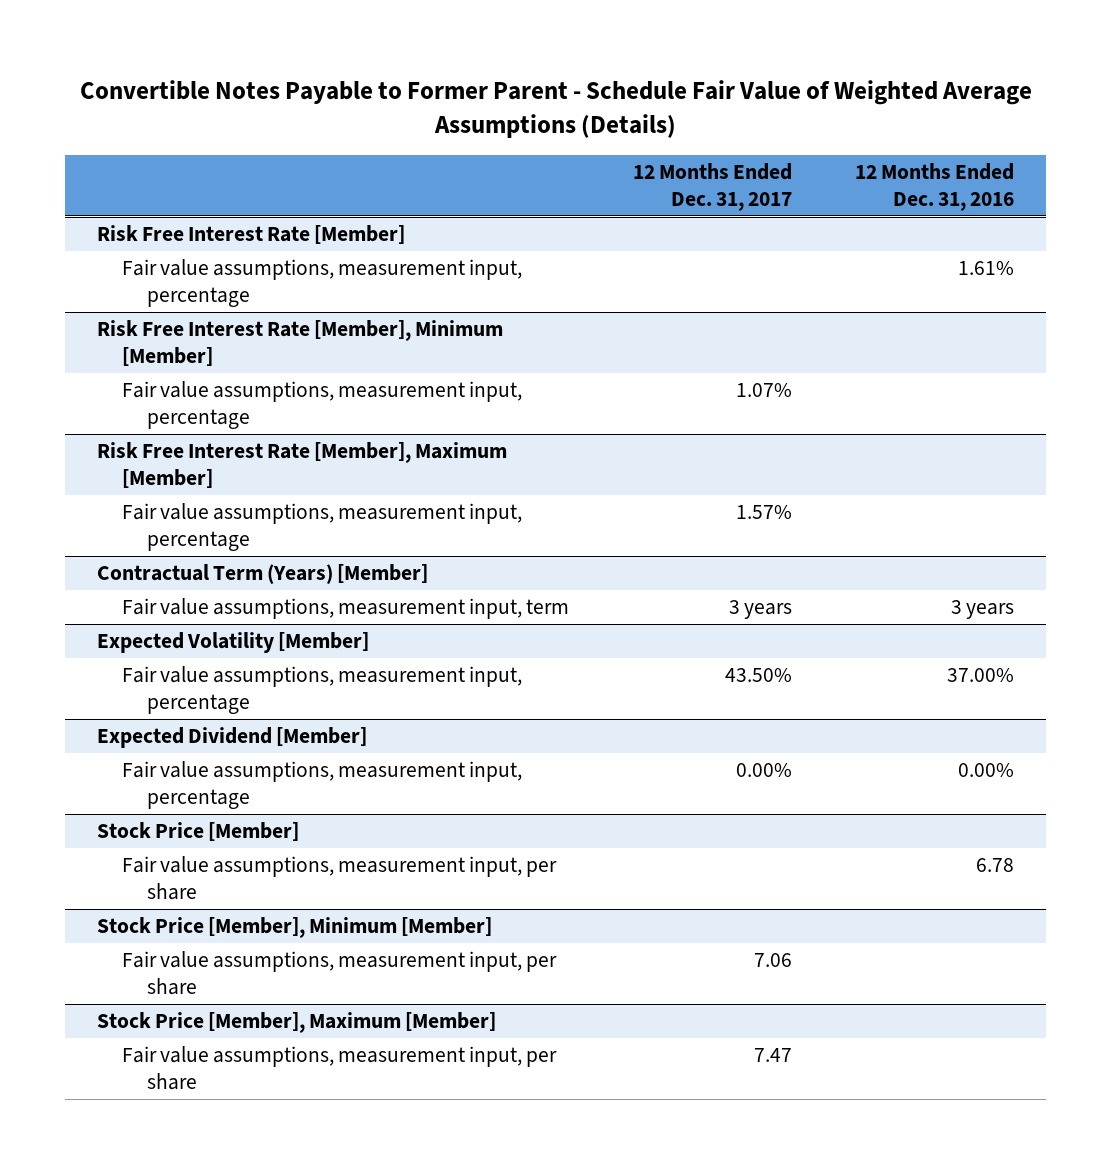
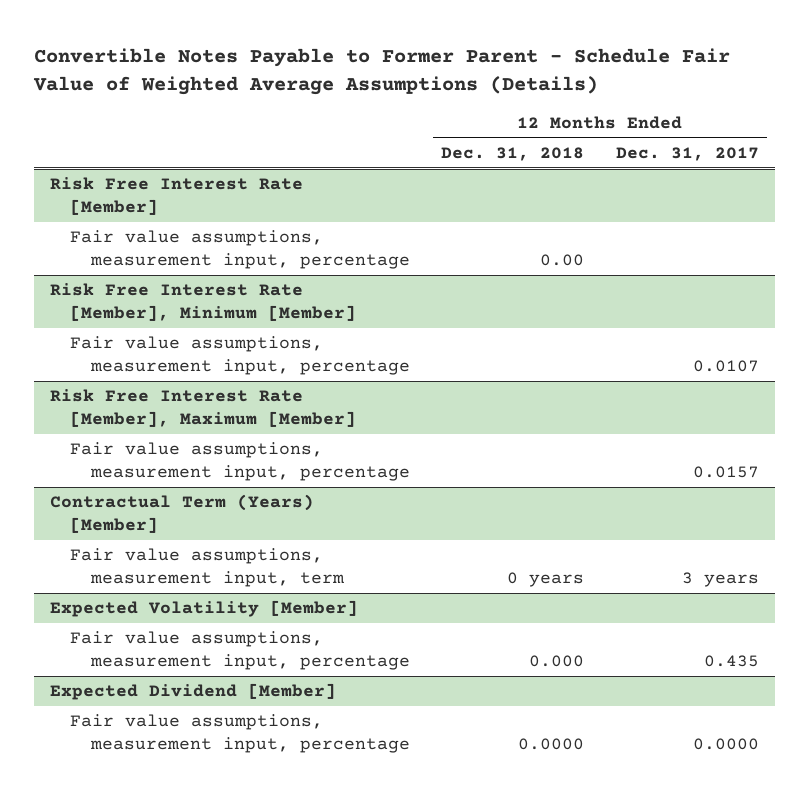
[855,162,1015,211] 12 Months Ended Dec. 31, 2016 -> none
none -> [441,146,585,161] Dec. 31, 2018
[735,383,792,398] 1.07% -> [692,359,759,372] 0.0107
[735,505,792,520] 1.57% -> [692,465,759,478] 0.0157
[724,668,792,683] 43.50% -> [703,654,759,667] 0.435
[97,822,300,842] Stock Price [Member] -> none
[122,856,558,901] Fair value assumptions, measurement input, per share -> none
[97,917,493,939] Stock Price [Member], Minimum [Member] -> none
[122,951,558,996] Fair value assumptions, measurement input, per share -> none
[97,1012,497,1034] Stock Price [Member], Maximum [Member] -> none
[122,1046,558,1091] Fair value assumptions, measurement input, per share -> none
[735,763,792,778] 0.00% -> [692,737,759,750] 0.0000

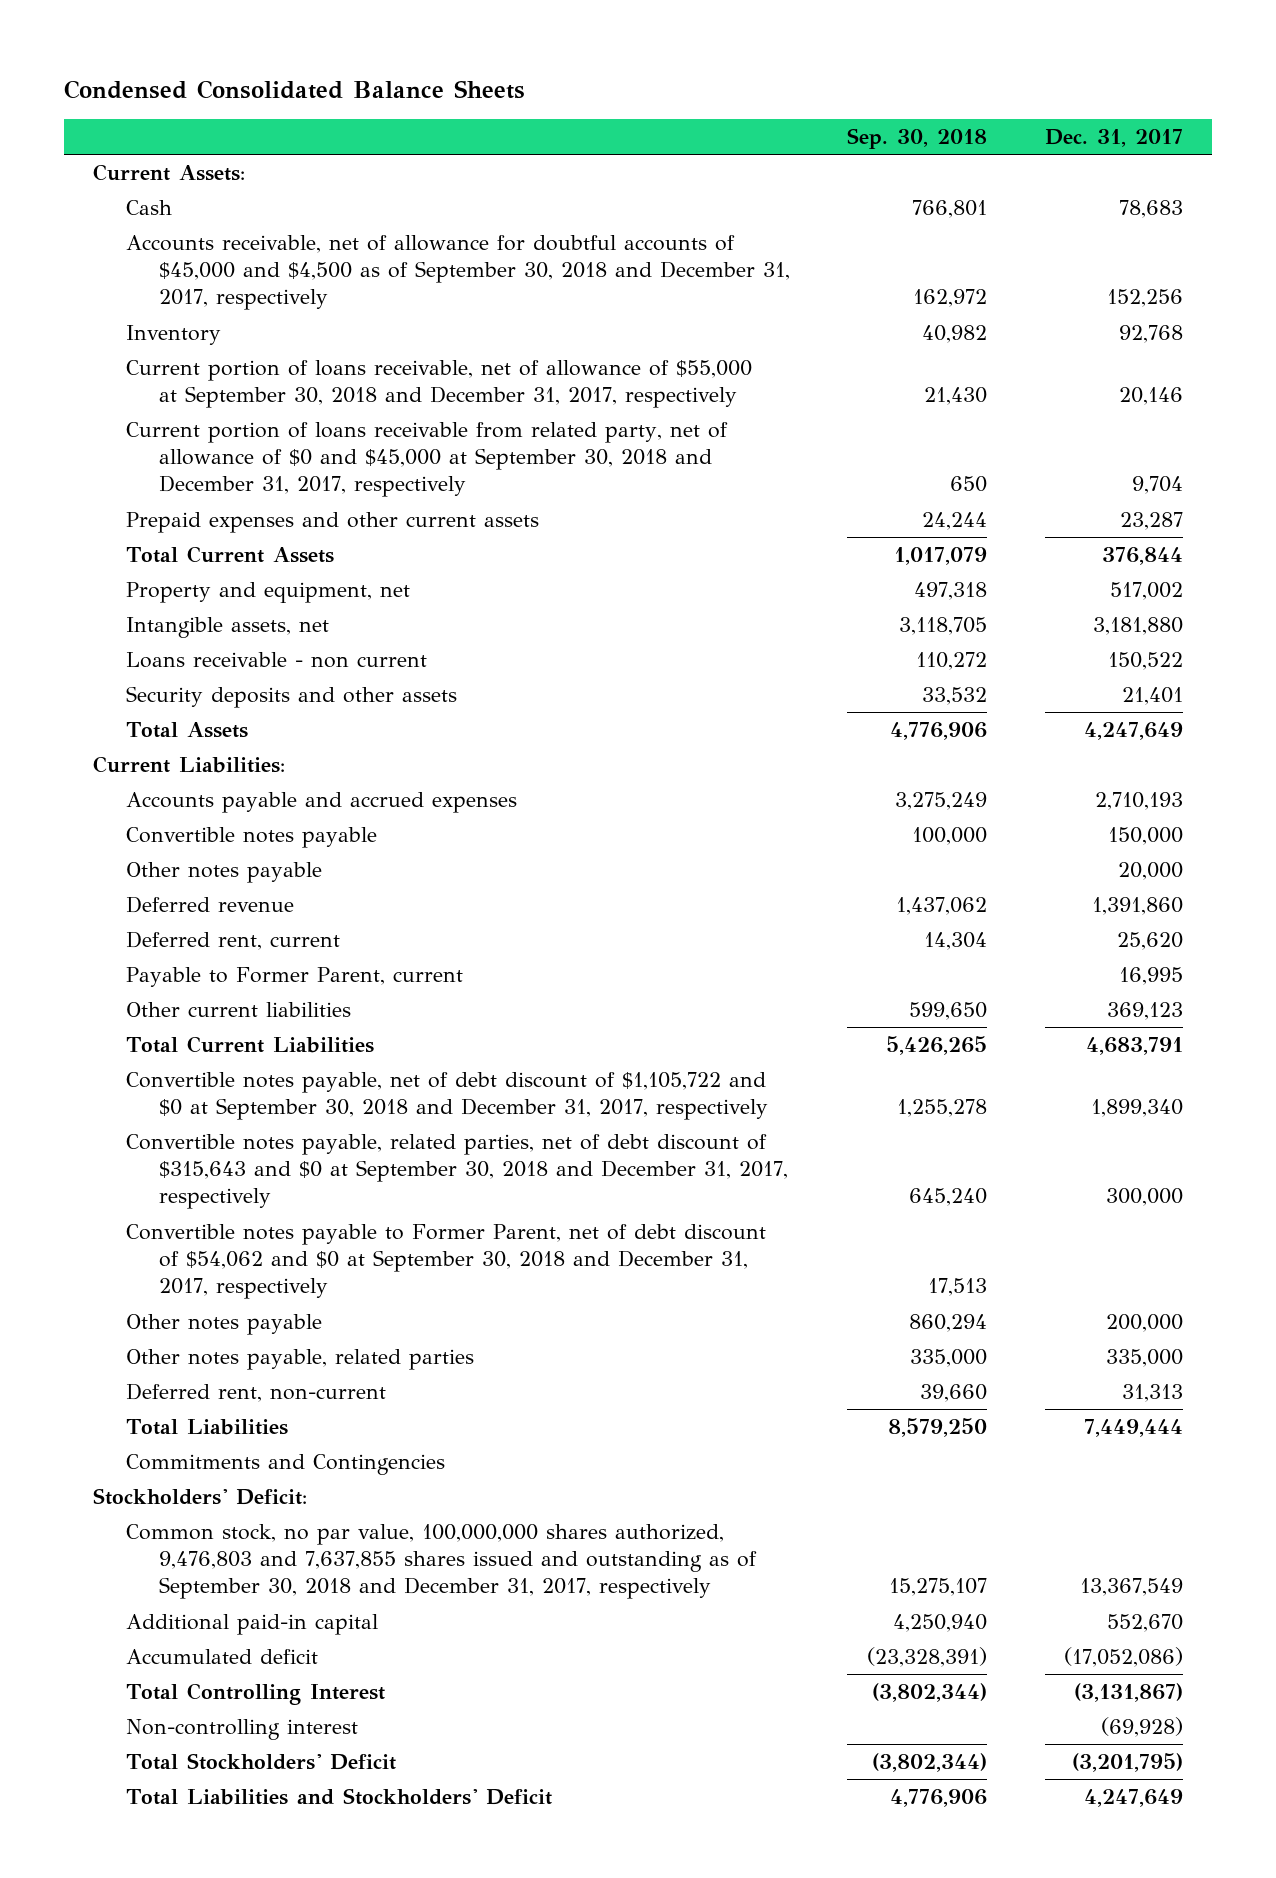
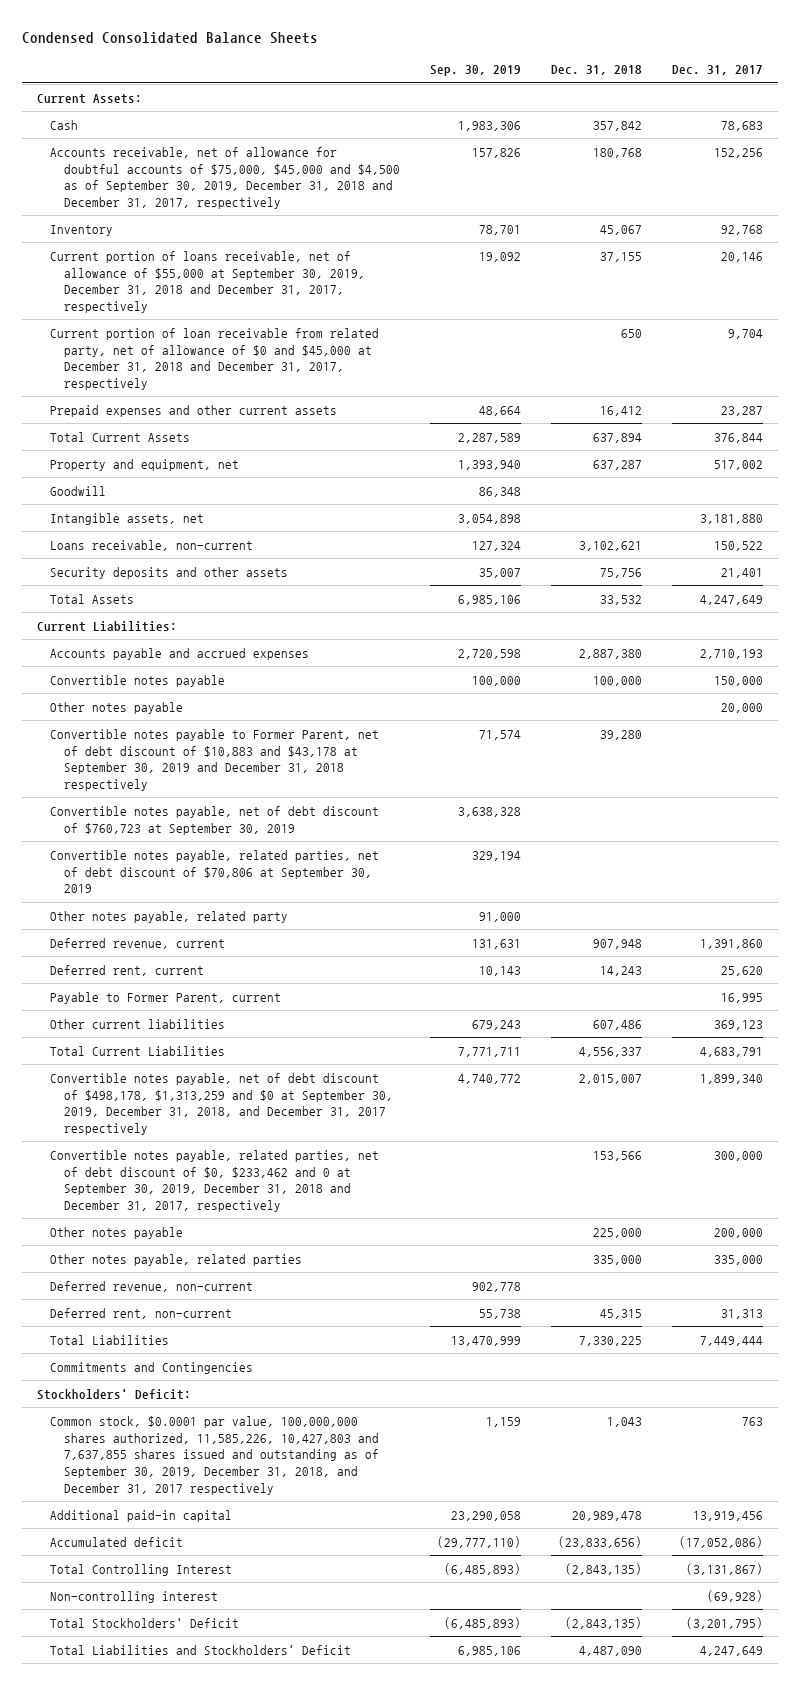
[847,128,988,150] Sep. 30, 2018 -> none
none -> [430,65,522,77] Sep. 30, 2019
none -> [551,65,643,76] Dec. 31, 2018
[126,235,790,311] Accounts receivable, net of allowance for doubtful accounts of $45,000 and $4,500 as of September 30, 2018 and December 31, 2017, respectively -> [50,146,400,210] Accounts receivable, net of allowance for doubtful accounts of $75,000, $45,000 and $4,500 as of September 30, 2019, December 31, 2018 and December 31, 2017, respectively
[126,360,753,409] Current portion of loans receivable, net of allowance of $55,000 at September 30, 2018 and December 31, 2017, respectively -> [50,250,365,314] Current portion of loans receivable, net of allowance of $55,000 at September 30, 2019, December 31, 2018 and December 31, 2017, respectively
[126,422,729,498] Current portion of loans receivable from related party, net of allowance of $0 and $45,000 at September 30, 2018 and December 31, 2017, respectively -> [50,327,380,391] Current portion of loan receivable from related party, net of allowance of $0 and $45,000 at December 31, 2018 and December 31, 2017, respectively
none -> [50,485,107,496] Goodwill
[126,652,428,669] Loans receivable - non current -> [50,539,254,551] Loans receivable, non-current
none -> [50,728,380,792] Convertible notes payable to Former Parent, net of debt discount of $10,883 and $43,178 at September 30, 2019 and December 31, 2018 respectively
none -> [50,805,380,835] Convertible notes payable, net of debt discount of $760,723 at September 30, 2019
none -> [50,849,380,894] Convertible notes payable, related parties, net of debt discount of $70,806 at September 30, 2019
none -> [50,910,289,923] Other notes payable, related party
[126,896,295,914] Deferred revenue -> [50,937,226,949] Deferred revenue, current
[126,1224,767,1300] Convertible notes payable to Former Parent, net of debt discount of $54,062 and $0 at September 30, 2018 and December 31, 2017, respectively -> none
[126,1072,768,1121] Convertible notes payable, net of debt discount of $1,105,722 and $0 at September 30, 2018 and December 31, 2017, respectively -> [50,1072,393,1136] Convertible notes payable, net of debt discount of $498,178, $1,313,259 and $0 at September 30, 2019, December 31, 2018, and December 31, 2017 respectively
[126,1134,788,1210] Convertible notes payable, related parties, net of debt discount of $315,643 and $0 at September 30, 2018 and December 31, 2017, respectively -> [50,1149,380,1213] Convertible notes payable, related parties, net of debt discount of $0, $233,462 and 0 at September 30, 2019, December 31, 2018 and December 31, 2017, respectively
none -> [50,1280,254,1292] Deferred revenue, non-current
[126,1524,757,1600] Common stock, no par value, 100,000,000 shares authorized, 9,476,803 and 7,637,855 shares issued and outstanding as of September 30, 2018 and December 31, 2017, respectively -> [50,1415,379,1496] Common stock, $0.0001 par value, 100,000,000 shares authorized, 11,585,226, 10,427,803 and 7,637,855 shares issued and outstanding as of September 30, 2019, December 31, 2018, and December 31, 2017 respectively
[1079,1578,1183,1597] 13,367,549 -> [742,1416,764,1426] 763
[1106,1614,1183,1633] 552,670 -> [693,1510,764,1521] 13,919,456

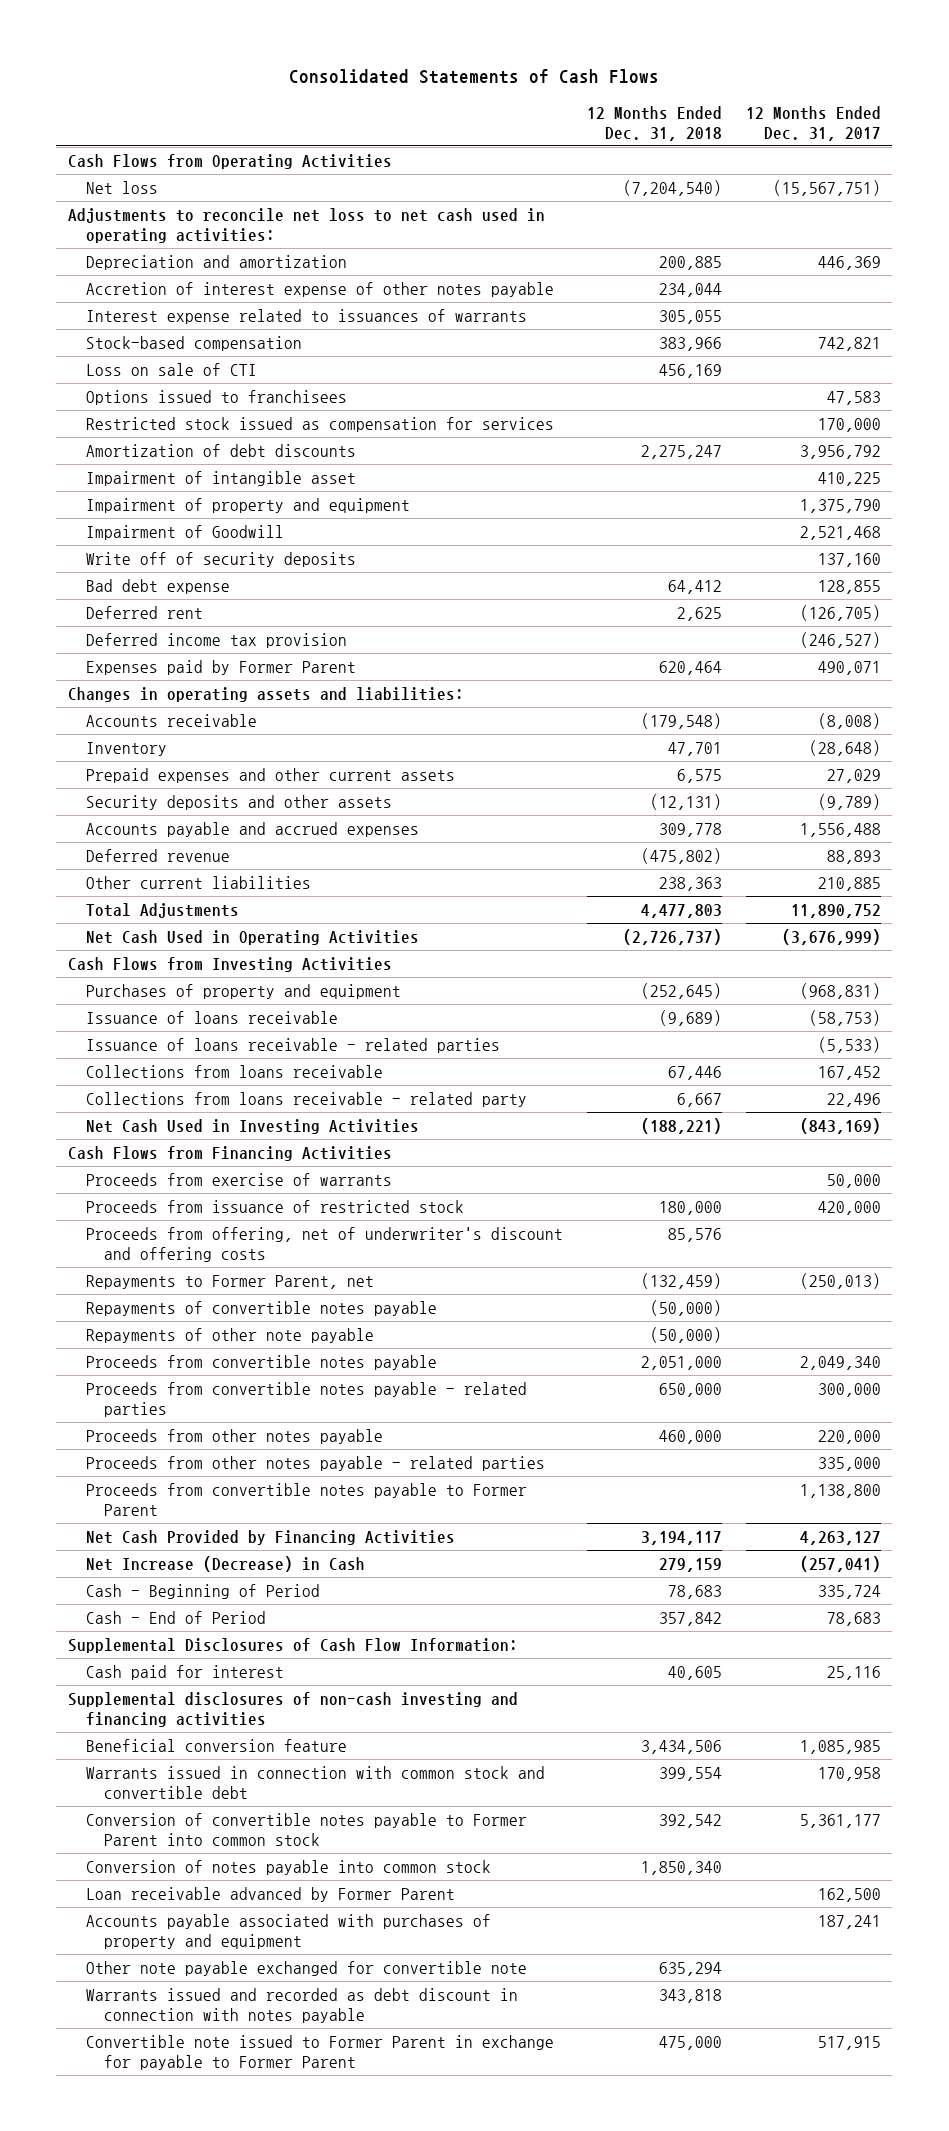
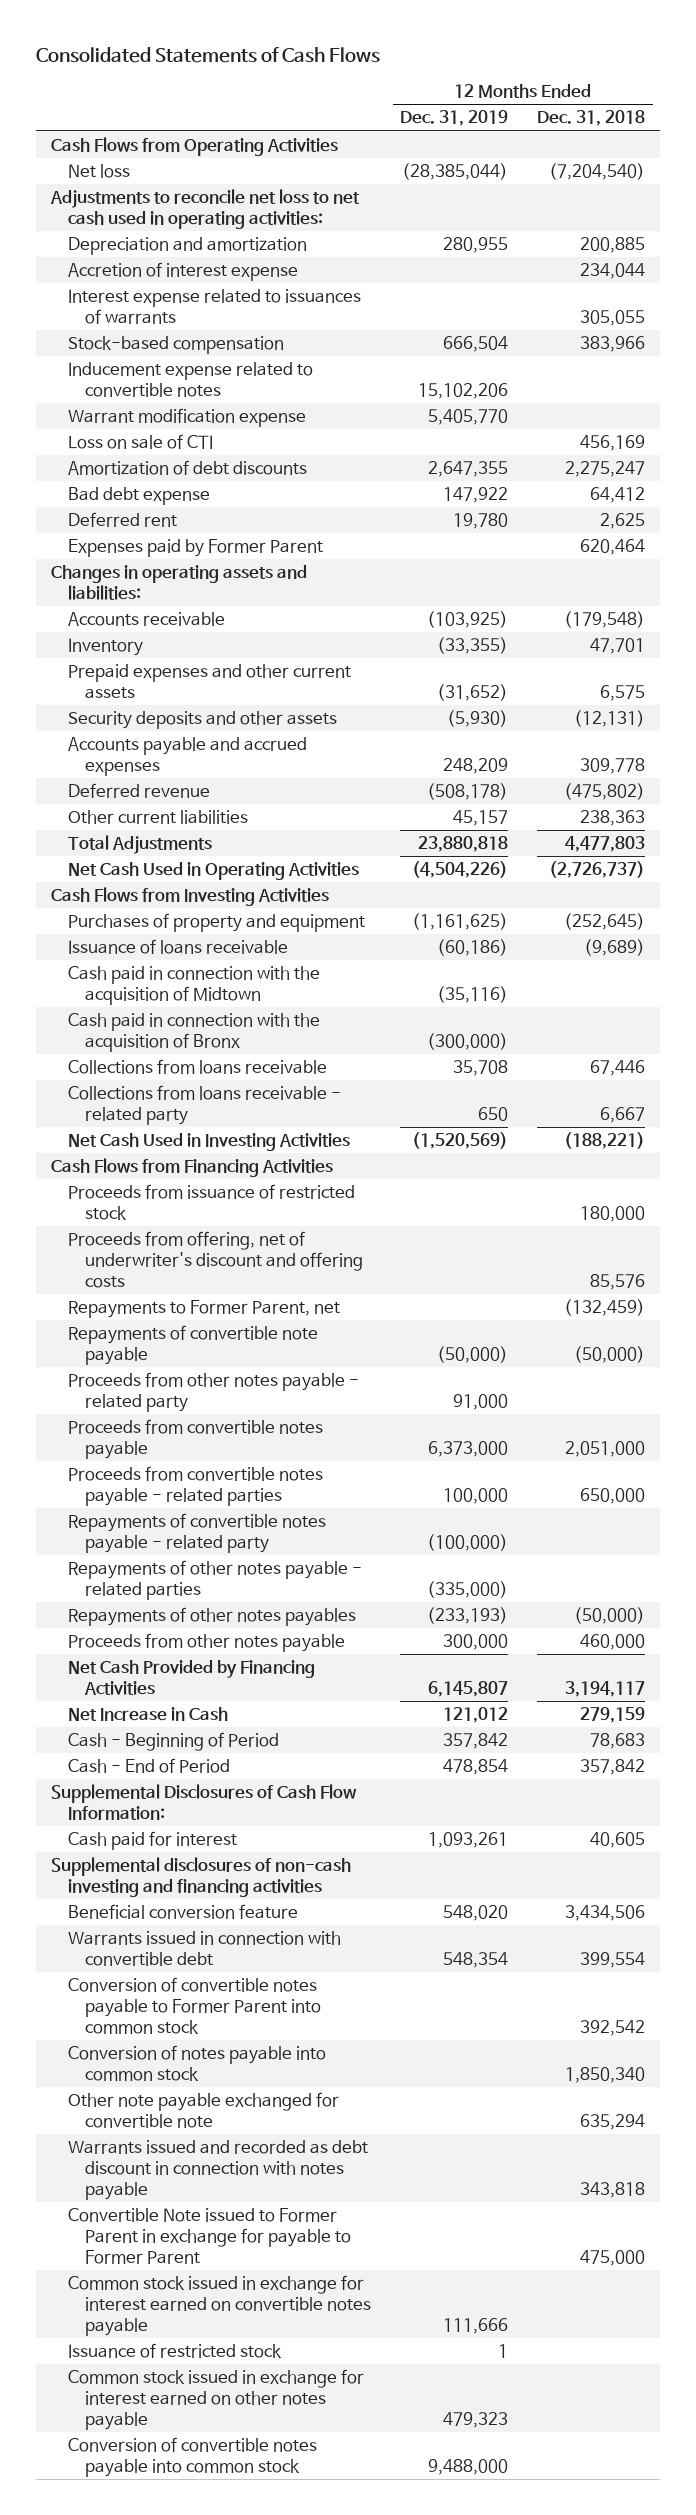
[745,105,881,141] 12 Months Ended Dec. 31, 2017 -> none
none -> [400,110,509,127] Dec. 31, 2019
[86,281,555,297] Accretion of interest expense of other notes payable -> [68,261,299,281] Accretion of interest expense
none -> [68,361,314,398] Inducement expense related to convertible notes
none -> [68,407,307,427] Warrant modification expense
[86,389,348,405] Options issued to franchisees -> none
[86,416,555,432] Restricted stock issued as compensation for services -> none
[86,470,357,486] Impairment of intangible asset -> none
[86,497,411,513] Impairment of property and equipment -> none
[86,524,285,540] Impairment of Goodwill -> none
[86,551,357,567] Write off of security deposits -> none
[86,632,348,648] Deferred income tax provision -> none
[86,1037,501,1053] Issuance of loans receivable - related parties -> none
none -> [68,965,321,1006] Cash paid in connection with the acquisition of Midtown
none -> [68,1012,321,1053] Cash paid in connection with the acquisition of Bronx
[86,1172,393,1186] Proceeds from exercise of warrants -> none
[86,1327,375,1343] Repayments of other note payable -> none
[86,1300,438,1316] Repayments of convertible notes payable -> [68,1324,319,1366] Repayments of convertible note payable
none -> [68,1371,360,1413] Proceeds from other notes payable - related party
none -> [68,1512,327,1554] Repayments of convertible notes payable - related party
none -> [68,1559,363,1601] Repayments of other notes payable - related parties
none -> [68,1606,357,1626] Repayments of other notes payables
[86,1455,546,1471] Proceeds from other notes payable - related parties -> none
[86,1482,528,1517] Proceeds from convertible notes payable to Former Parent -> none
[86,1555,366,1572] Net Increase (Decrease) in Cash -> [68,1706,229,1721] Net Increase in Cash
[86,1765,546,1800] Warrants issued in connection with common stock and convertible debt -> [68,1930,342,1967] Warrants issued in connection with convertible debt
[86,1886,456,1902] Loan receivable advanced by Former Parent -> none
[86,1913,492,1950] Accounts payable associated with purchases of property and equipment -> none
[86,2034,555,2071] Convertible note issued to Former Parent in exchange for payable to Former Parent -> [68,2207,351,2265] Convertible Note issued to Former Parent in exchange for payable to Former Parent
none -> [68,2274,371,2337] Common stock issued in exchange for interest earned on convertible notes payable
none -> [68,2342,283,2358] Issuance of restricted stock
none -> [68,2368,365,2431] Common stock issued in exchange for interest earned on other notes payable
none -> [68,2436,318,2478] Conversion of convertible notes payable into common stock

